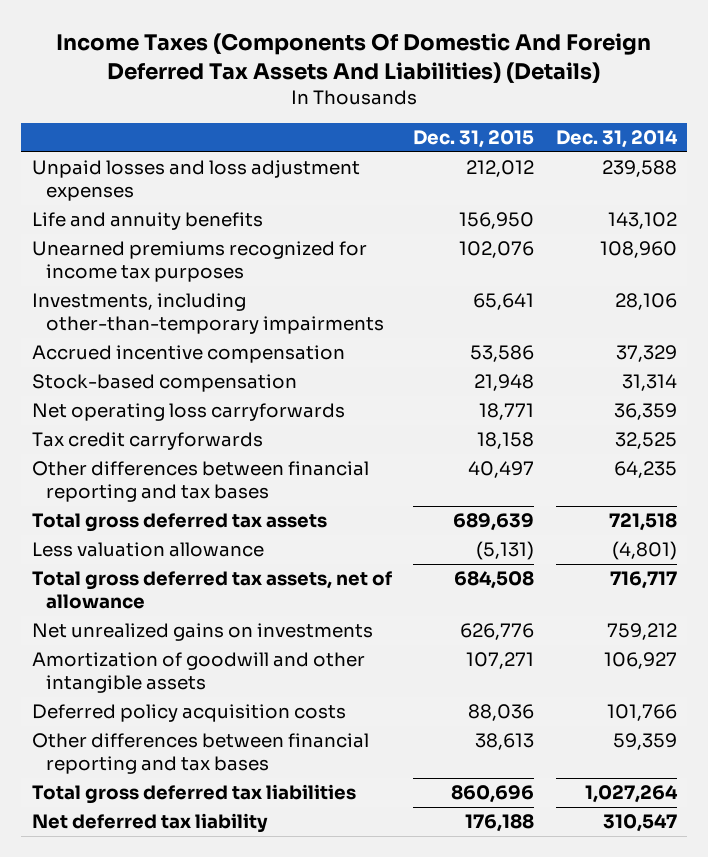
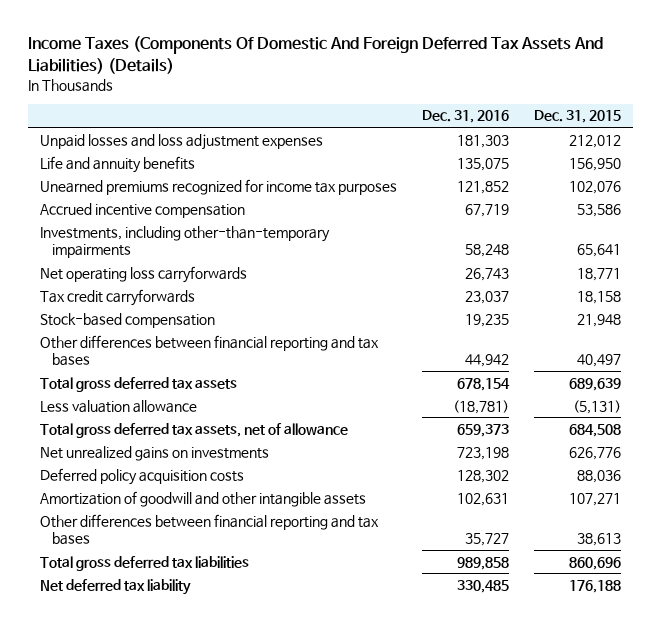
[555,130,678,149] Dec. 31, 2014 -> none
none -> [421,110,509,124] Dec. 31, 2016
[31,293,384,335] Investments, including other-than-temporary impairments -> [40,225,331,259] Investments, including other-than-temporary impairments
[31,374,297,393] Stock-based compensation -> [40,312,216,328] Stock-based compensation
[31,652,365,694] Amortization of goodwill and other intangible assets -> [40,490,367,507] Amortization of goodwill and other intangible assets

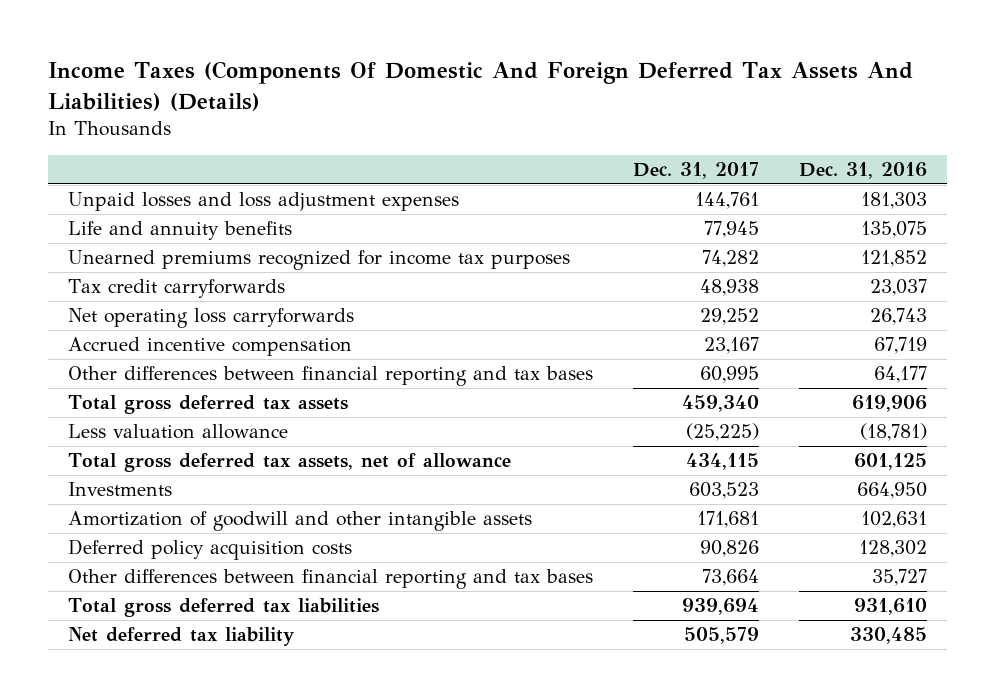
[533,110,621,124] Dec. 31, 2015 -> none
none -> [632,162,759,180] Dec. 31, 2017
[40,225,331,259] Investments, including other-than-temporary impairments -> none
[40,312,216,328] Stock-based compensation -> none
[40,265,248,283] Net operating loss carryforwards -> [68,308,355,329] Net operating loss carryforwards
[40,202,246,218] Accrued incentive compensation -> [68,337,353,357] Accrued incentive compensation
[464,354,509,368] 44,942 -> [873,366,927,384] 64,177
[456,377,510,391] 678,154 -> [851,395,927,413] 619,906
[456,423,509,437] 659,373 -> [853,453,927,471] 601,125
[40,445,270,461] Net unrealized gains on investments -> [68,482,173,497] Investments
[456,446,509,460] 723,198 -> [856,482,927,500] 664,950
[40,467,245,485] Deferred policy acquisition costs -> [68,539,353,561] Deferred policy acquisition costs
[456,556,509,570] 989,858 -> [853,598,927,616] 931,610

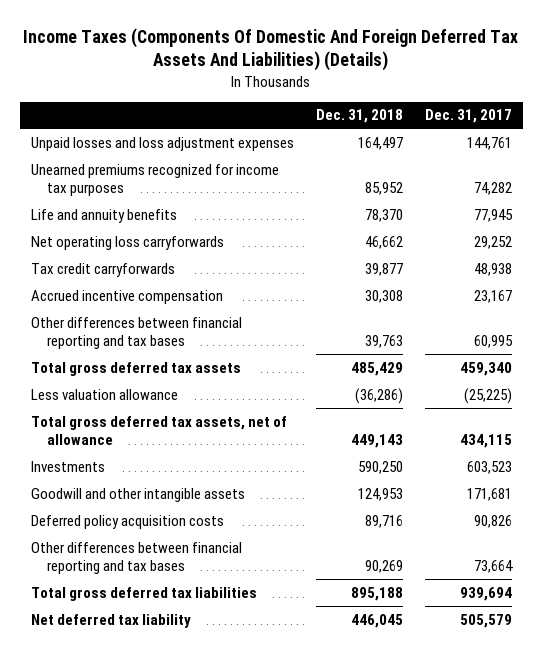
[798,162,927,180] Dec. 31, 2016 -> none
none -> [315,109,403,124] Dec. 31, 2018
[68,221,293,241] Life and annuity benefits -> [30,208,177,223] Life and annuity benefits
[68,279,286,299] Tax credit carryforwards -> [30,262,175,277] Tax credit carryforwards
[68,511,533,532] Amortization of goodwill and other intangible assets -> [30,487,245,502] Goodwill and other intangible assets

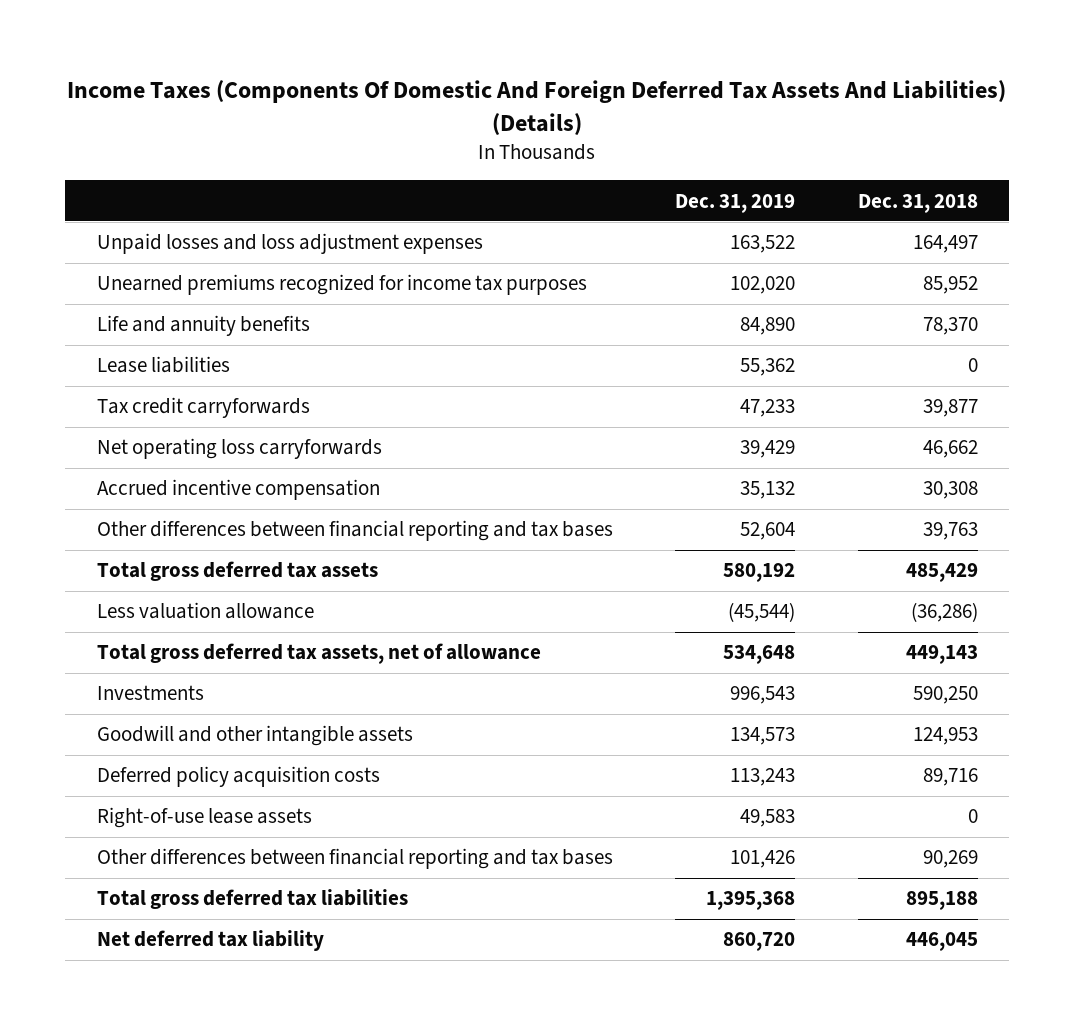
[424,109,512,124] Dec. 31, 2017 -> none
none -> [675,193,796,213] Dec. 31, 2019
none -> [96,356,230,374] Lease liabilities
[30,235,224,250] Net operating loss carryforwards -> [96,438,382,460] Net operating loss carryforwards
none -> [96,807,312,829] Right-of-use lease assets

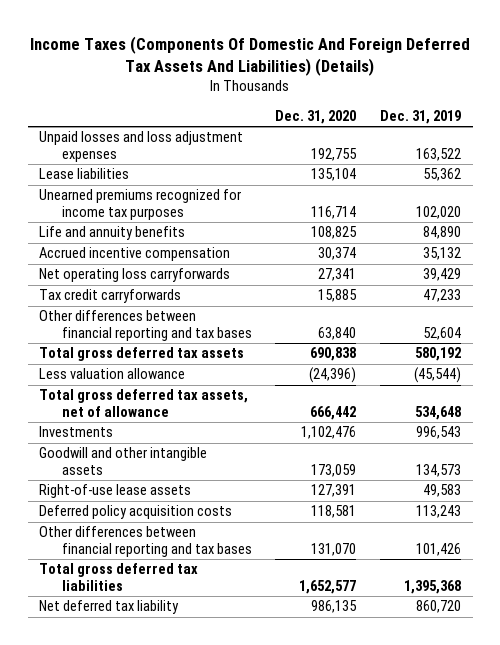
[858,193,979,213] Dec. 31, 2018 -> none
none -> [275,110,357,125] Dec. 31, 2020
[96,356,230,374] Lease liabilities -> [39,168,130,180] Lease liabilities
[96,438,382,460] Net operating loss carryforwards -> [39,268,231,283] Net operating loss carryforwards
[96,397,310,419] Tax credit carryforwards -> [39,289,182,304] Tax credit carryforwards
[96,766,380,788] Deferred policy acquisition costs -> [39,505,233,520] Deferred policy acquisition costs

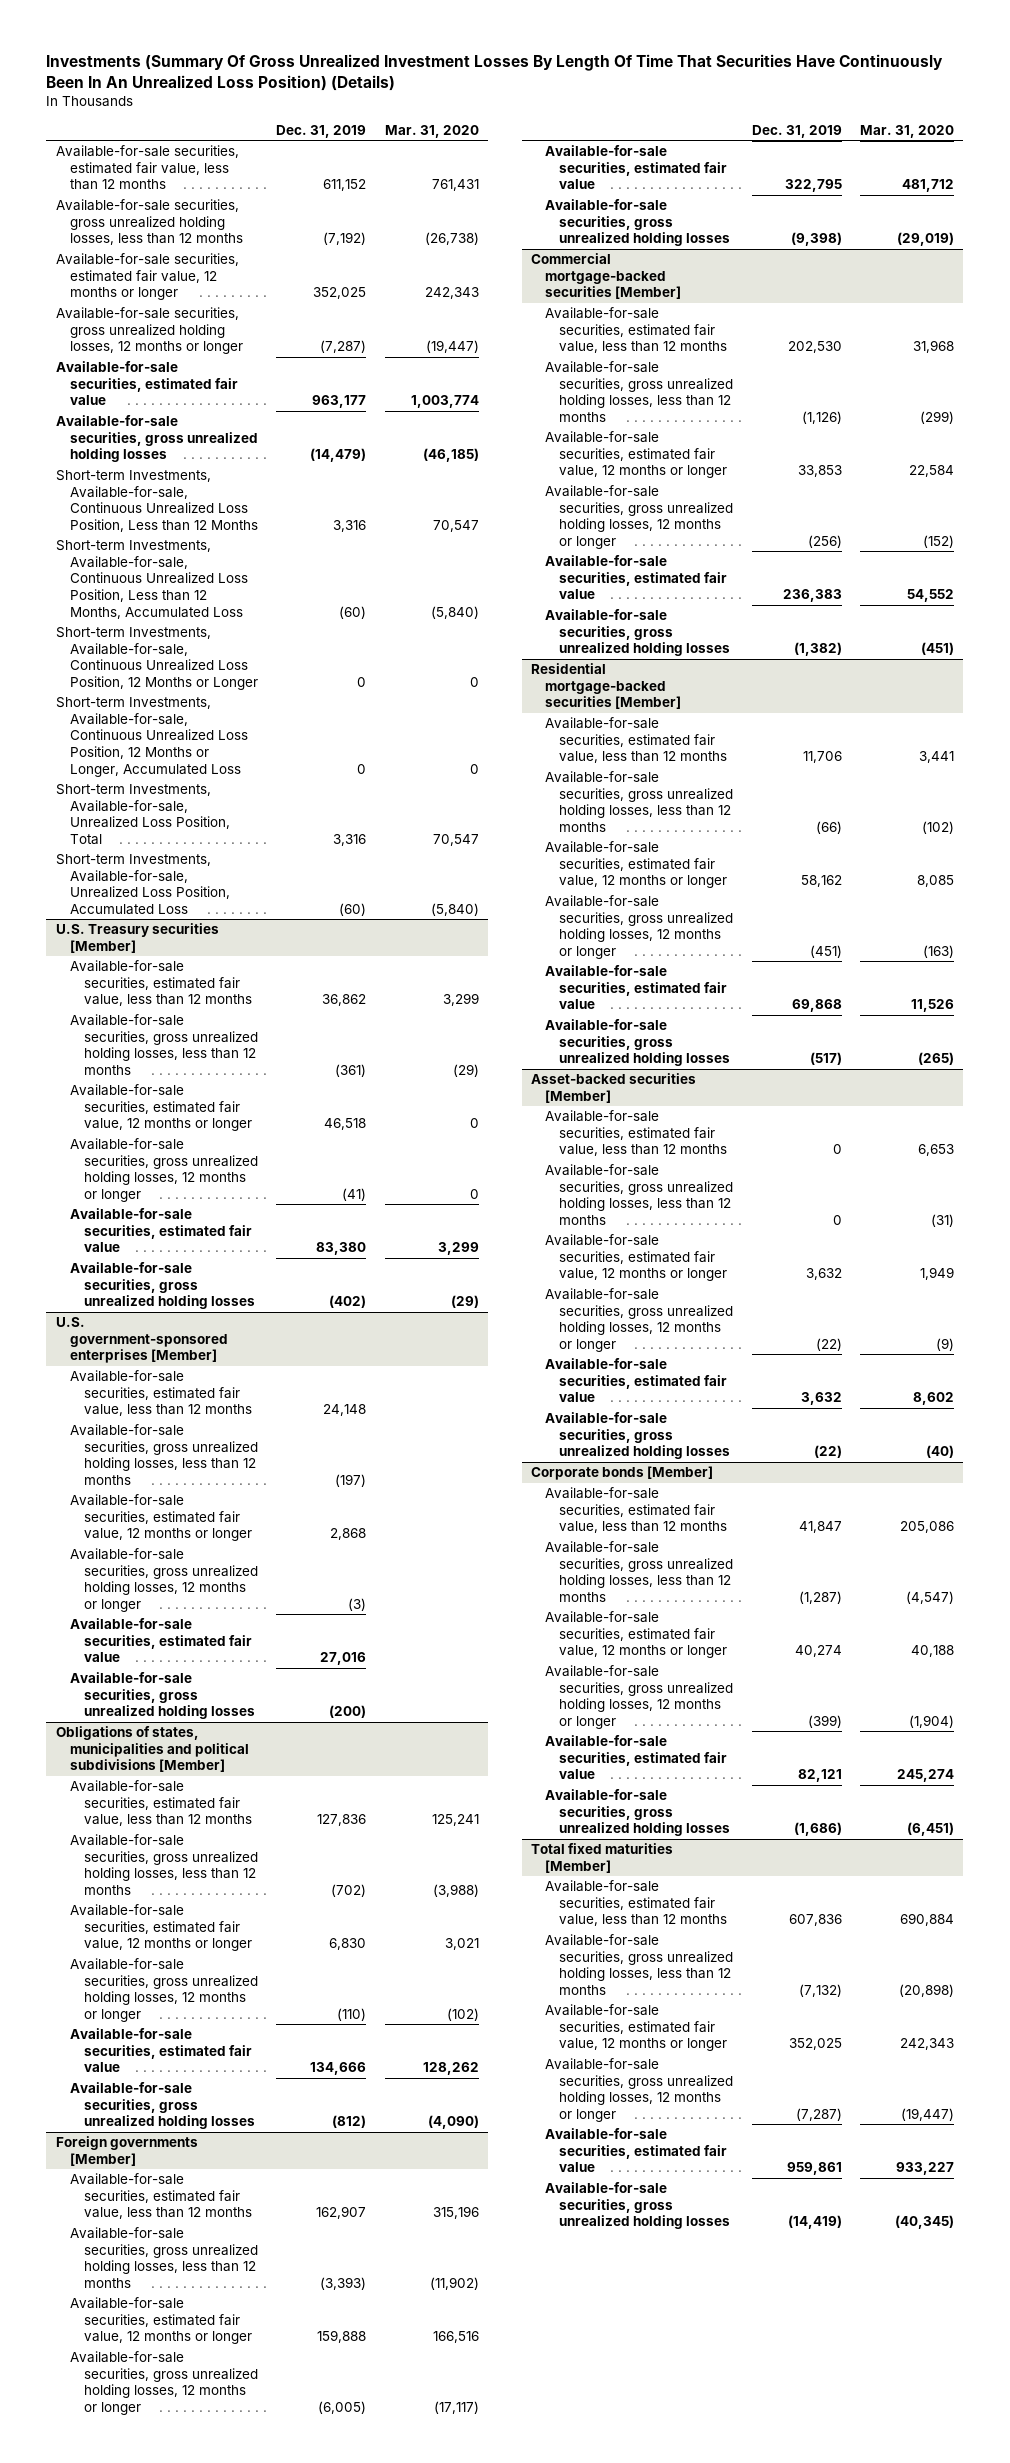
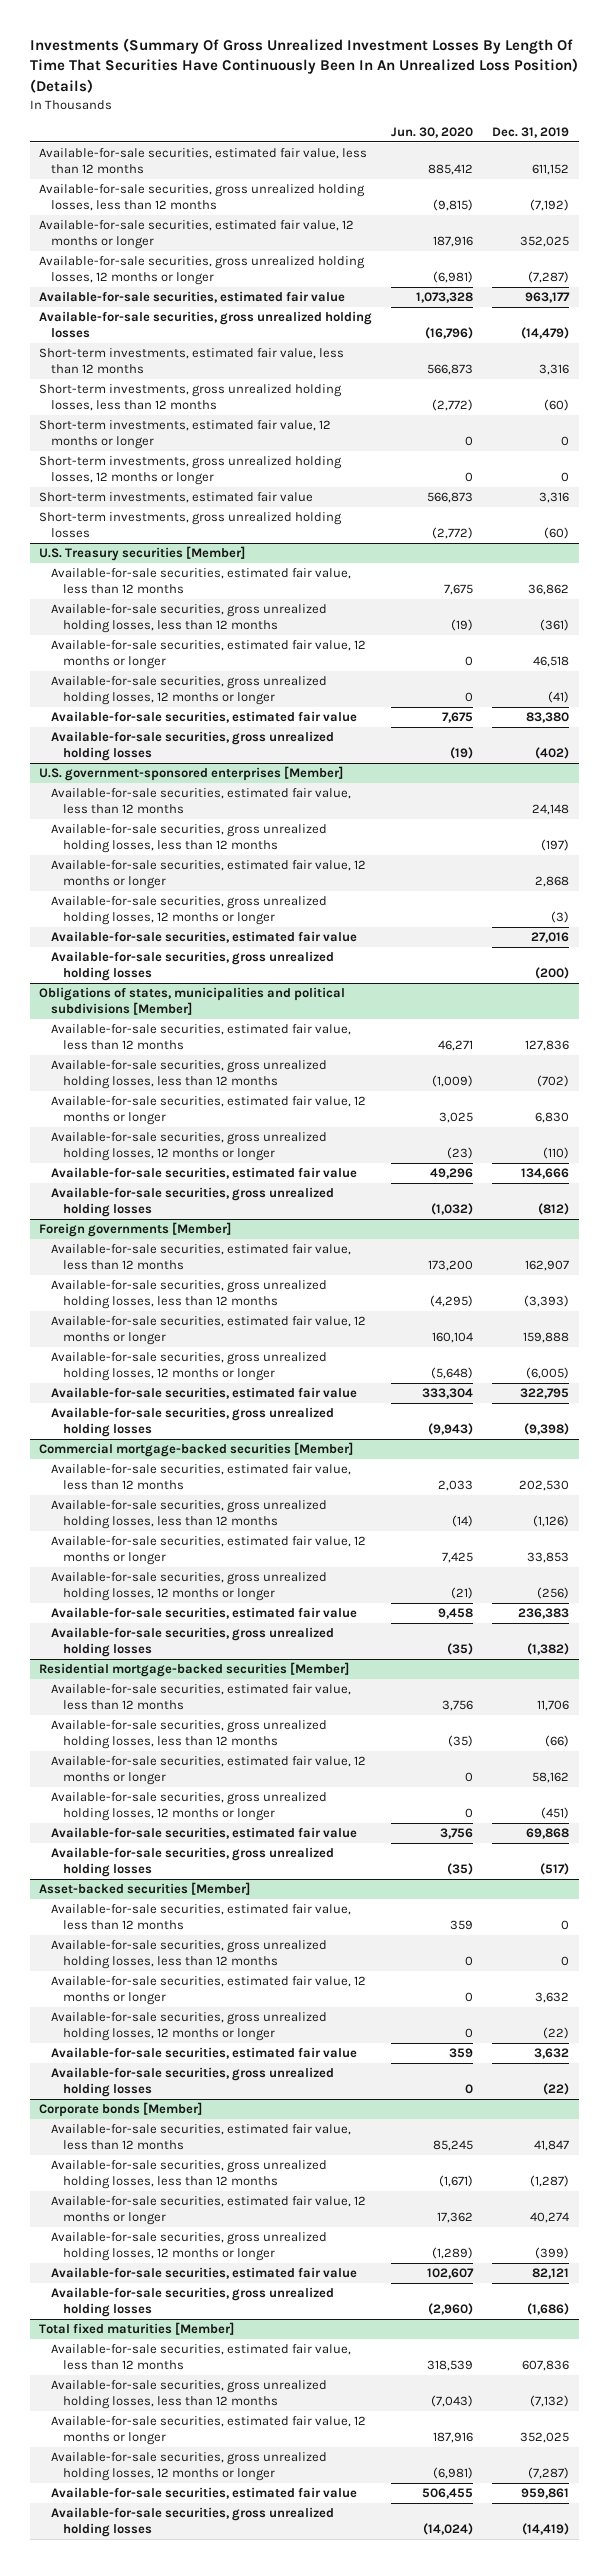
[384,124,479,138] Mar. 31, 2020 -> none
none -> [391,127,474,139] Jun. 30, 2020
[55,470,258,533] Short-term Investments, Available-for-sale, Continuous Unrealized Loss Position, Less than 12 Months -> [39,348,345,375] Short-term investments, estimated fair value, less than 12 months
[55,540,248,619] Short-term Investments, Available-for-sale, Continuous Unrealized Loss Position, Less than 12 Months, Accumulated Loss -> [39,384,343,412] Short-term investments, gross unrealized holding losses, less than 12 months
[55,627,258,691] Short-term Investments, Available-for-sale, Continuous Unrealized Loss Position, 12 Months or Longer -> [39,420,332,450] Short-term investments, estimated fair value, 12 months or longer
[55,697,248,777] Short-term Investments, Available-for-sale, Continuous Unrealized Loss Position, 12 Months or Longer, Accumulated Loss -> [39,456,343,486] Short-term investments, gross unrealized holding losses, 12 months or longer
[55,784,230,846] Short-term Investments, Available-for-sale, Unrealized Loss Position, Total -> [39,492,314,504] Short-term investments, estimated fair value
[55,854,230,916] Short-term Investments, Available-for-sale, Unrealized Loss Position, Accumulated Loss -> [39,512,343,539] Short-term investments, gross unrealized holding losses

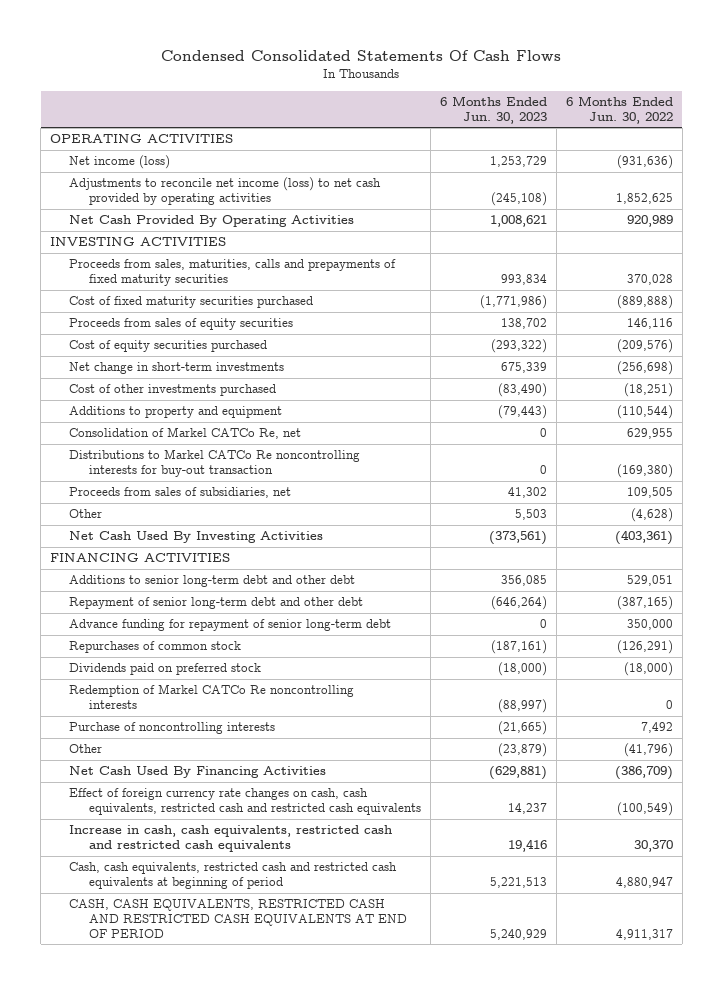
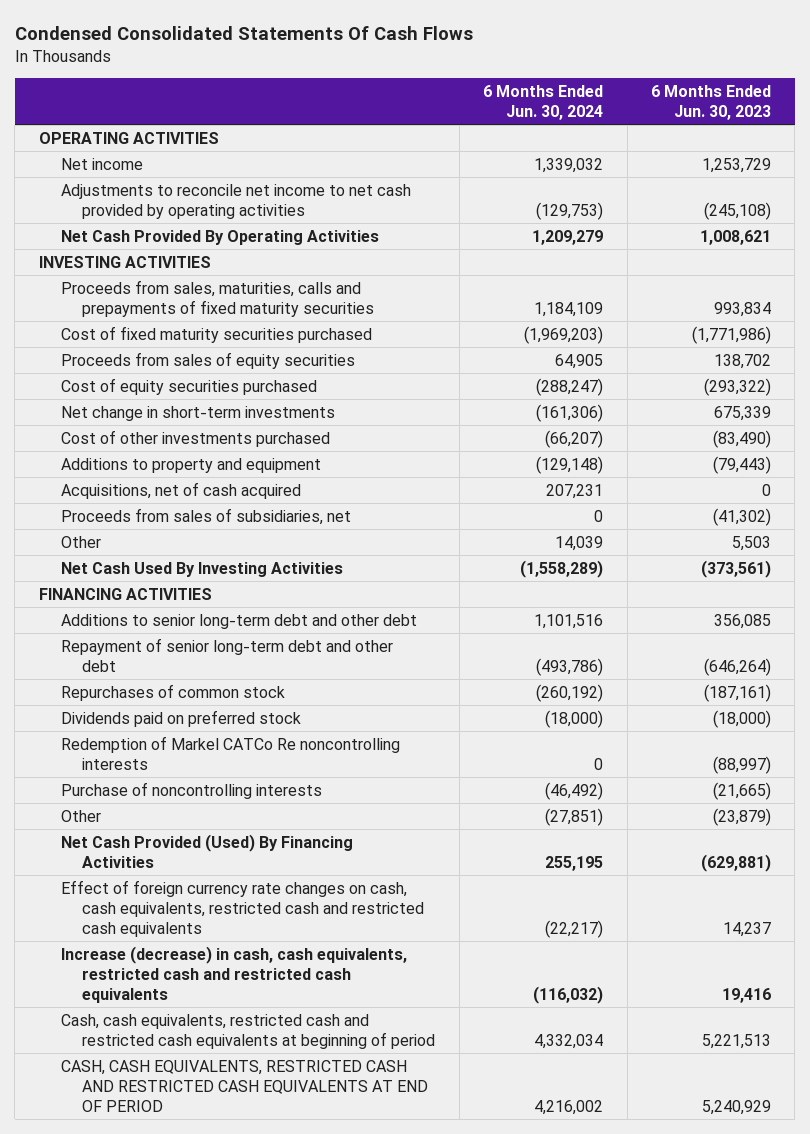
[565,95,673,124] 6 Months Ended Jun. 30, 2022 -> none
none -> [483,84,604,120] 6 Months Ended Jun. 30, 2024
[69,155,171,170] Net income (loss) -> [60,157,143,170] Net income
[69,177,382,206] Adjustments to reconcile net income (loss) to net cash provided by operating activities -> [60,183,411,219] Adjustments to reconcile net income to net cash provided by operating activities
[69,427,302,440] Consolidation of Markel CATCo Re, net -> none
[69,449,361,478] Distributions to Markel CATCo Re noncontrolling interests for buy-out transaction -> none
none -> [60,481,301,499] Acquisitions, net of cash acquired
[507,487,547,499] 41,302 -> [712,507,771,526] (41,302)
[69,619,392,632] Advance funding for repayment of senior long-term debt -> none
[69,766,327,779] Net Cash Used By Financing Activities -> [60,833,353,868] Net Cash Provided (Used) By Financing Activities
[69,825,393,853] Increase in cash, cash equivalents, restricted cash and restricted cash equivalents -> [60,945,407,1003] Increase (decrease) in cash, cash equivalents, restricted cash and restricted cash equivalents

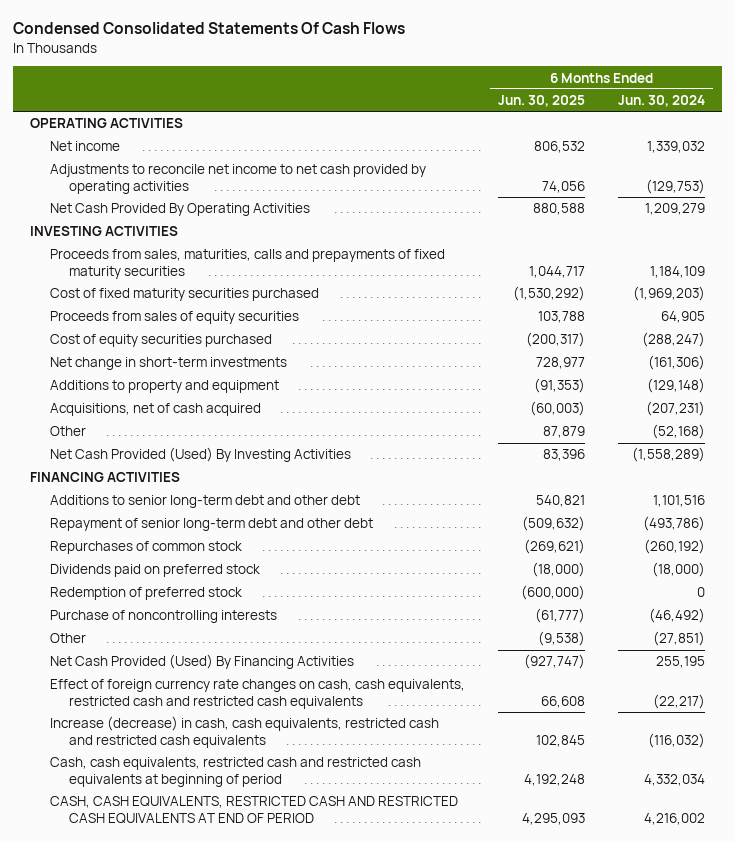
[650,84,771,120] 6 Months Ended Jun. 30, 2023 -> none
none -> [497,95,585,108] Jun. 30, 2025
[60,429,330,447] Cost of other investments purchased -> none
[60,507,351,525] Proceeds from sales of subsidiaries, net -> none
[546,483,604,499] 207,231 -> [646,401,706,417] (207,231)
[555,535,604,551] 14,039 -> [652,424,706,440] (52,168)
[60,561,343,577] Net Cash Used By Investing Activities -> [49,447,351,463] Net Cash Provided (Used) By Investing Activities
[60,735,400,770] Redemption of Markel CATCo Re noncontrolling interests -> none
none -> [49,587,242,601] Redemption of preferred stock

